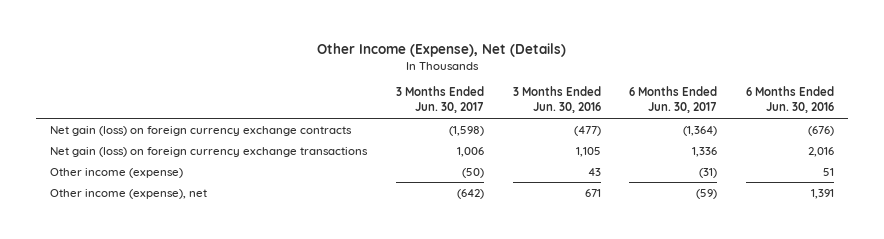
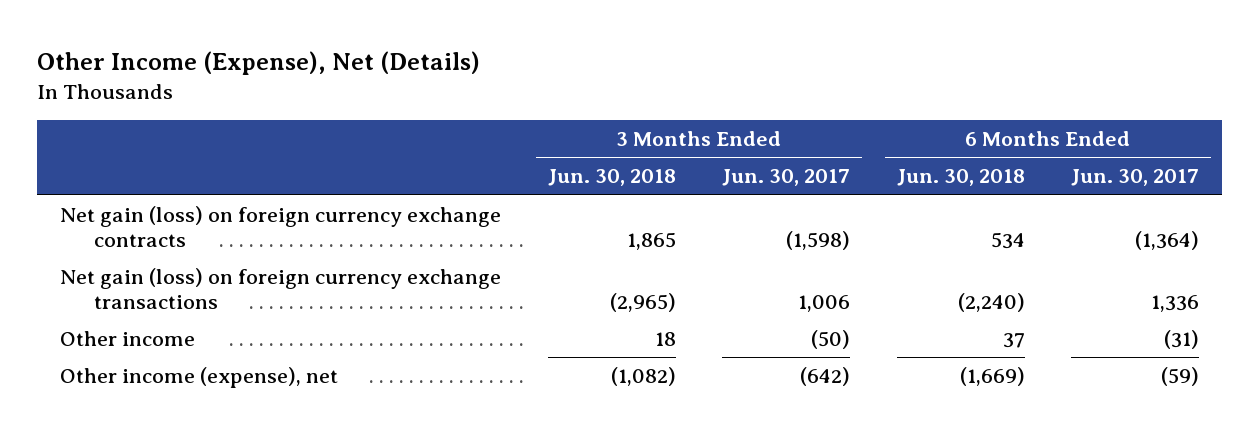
[512,86,601,114] 3 Months Ended Jun. 30, 2016 -> none
[746,86,835,114] 6 Months Ended Jun. 30, 2016 -> none
none -> [547,169,676,187] Jun. 30, 2018
none -> [896,169,1025,187] Jun. 30, 2018
[50,167,184,178] Other income (expense) -> [59,331,195,347] Other income

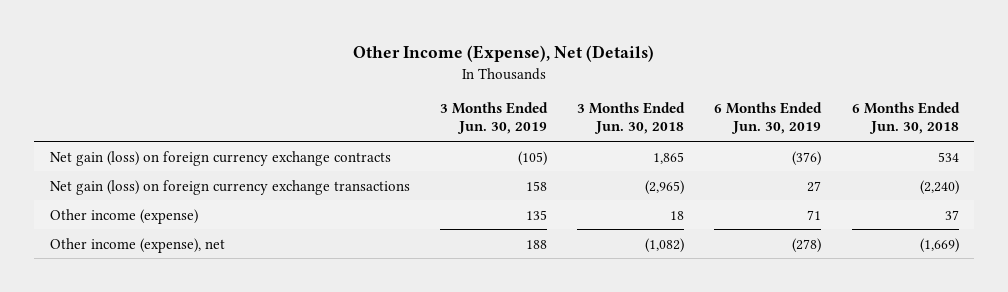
[722,169,851,187] Jun. 30, 2017 -> none
[1071,169,1200,187] Jun. 30, 2017 -> none
none -> [439,102,548,135] 3 Months Ended Jun. 30, 2019
none -> [714,102,823,135] 6 Months Ended Jun. 30, 2019
[59,331,195,347] Other income -> [49,208,198,224] Other income (expense)

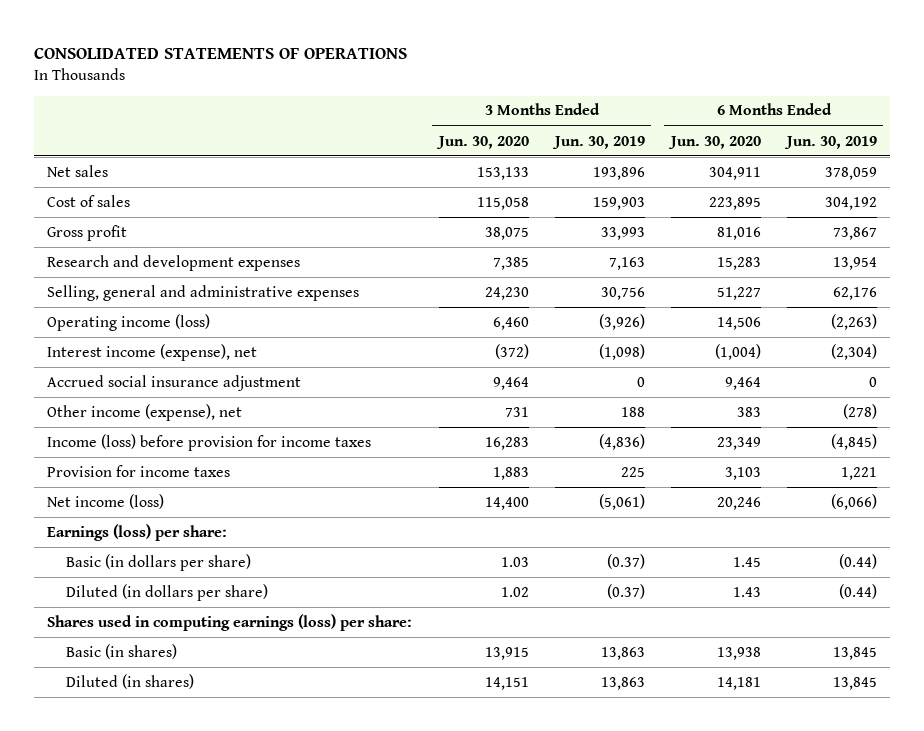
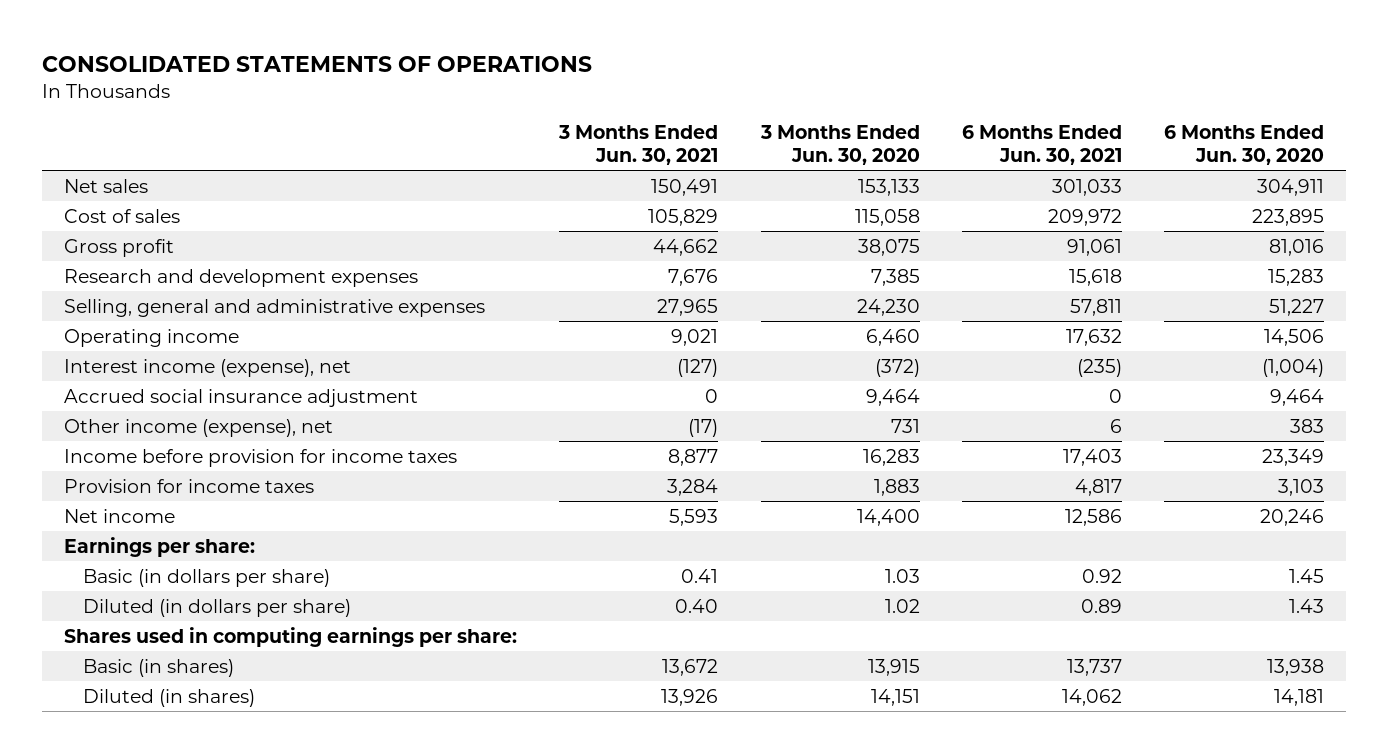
[551,135,645,149] Jun. 30, 2019 -> none
[783,135,877,149] Jun. 30, 2019 -> none
none -> [558,125,719,165] 3 Months Ended Jun. 30, 2021
none -> [962,125,1123,165] 6 Months Ended Jun. 30, 2021
[47,313,211,331] Operating income (loss) -> [63,328,239,347] Operating income
[47,433,372,451] Income (loss) before provision for income taxes -> [63,448,457,467] Income before provision for income taxes
[47,493,165,509] Net income (loss) -> [63,508,175,523] Net income
[47,523,228,541] Earnings (loss) per share: -> [63,536,255,557] Earnings per share:
[47,613,413,631] Shares used in computing earnings (loss) per share: -> [63,626,517,647] Shares used in computing earnings per share:

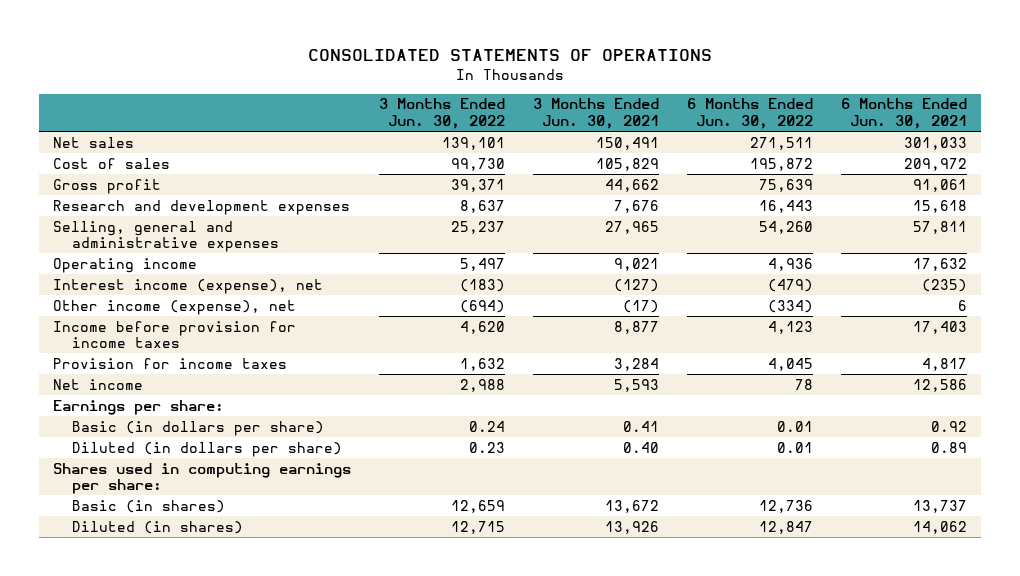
[759,125,920,165] 3 Months Ended Jun. 30, 2020 -> none
[1164,125,1325,165] 6 Months Ended Jun. 30, 2020 -> none
none -> [379,98,506,129] 3 Months Ended Jun. 30, 2022
none -> [686,98,813,129] 6 Months Ended Jun. 30, 2022
[63,388,418,407] Accrued social insurance adjustment -> none

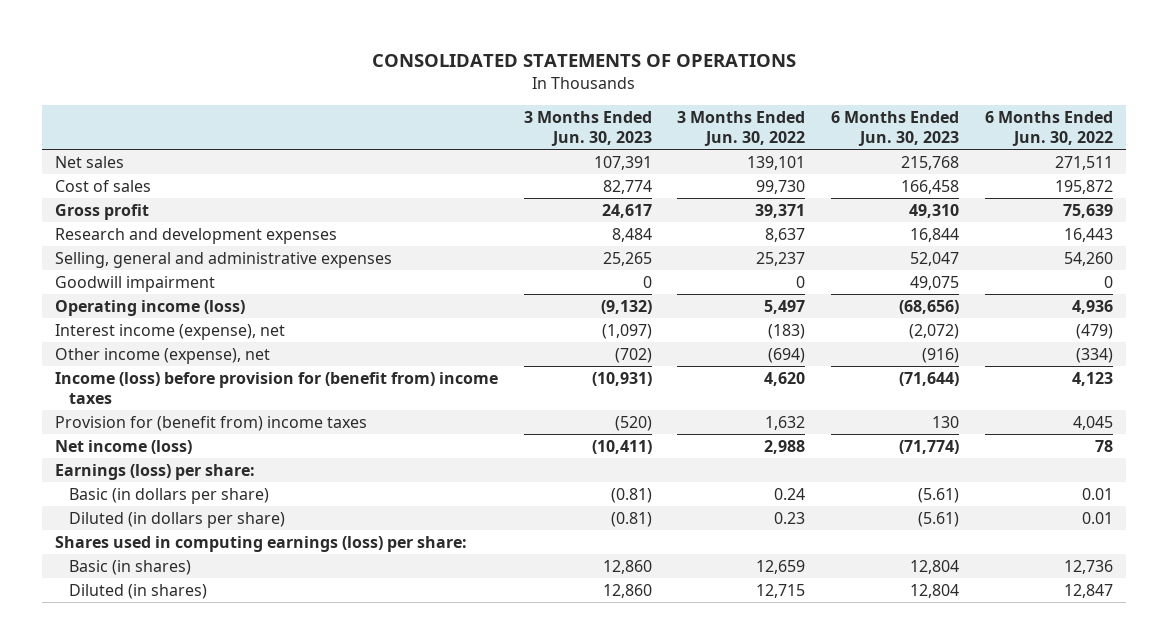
[532,98,659,129] 3 Months Ended Jun. 30, 2021 -> none
[840,98,967,129] 6 Months Ended Jun. 30, 2021 -> none
none -> [523,110,652,146] 3 Months Ended Jun. 30, 2023
none -> [831,110,960,146] 6 Months Ended Jun. 30, 2023
none -> [54,275,215,292] Goodwill impairment
[53,257,198,273] Operating income -> [54,299,245,316] Operating income (loss)
[53,320,297,349] Income before provision for income taxes -> [54,371,498,404] Income (loss) before provision for (benefit from) income taxes
[53,357,288,369] Provision for income taxes -> [54,415,367,431] Provision for (benefit from) income taxes
[53,378,144,390] Net income -> [54,439,192,454] Net income (loss)
[53,399,225,415] Earnings per share: -> [54,463,255,480] Earnings (loss) per share:
[53,462,352,495] Shares used in computing earnings per share: -> [54,535,467,552] Shares used in computing earnings (loss) per share:

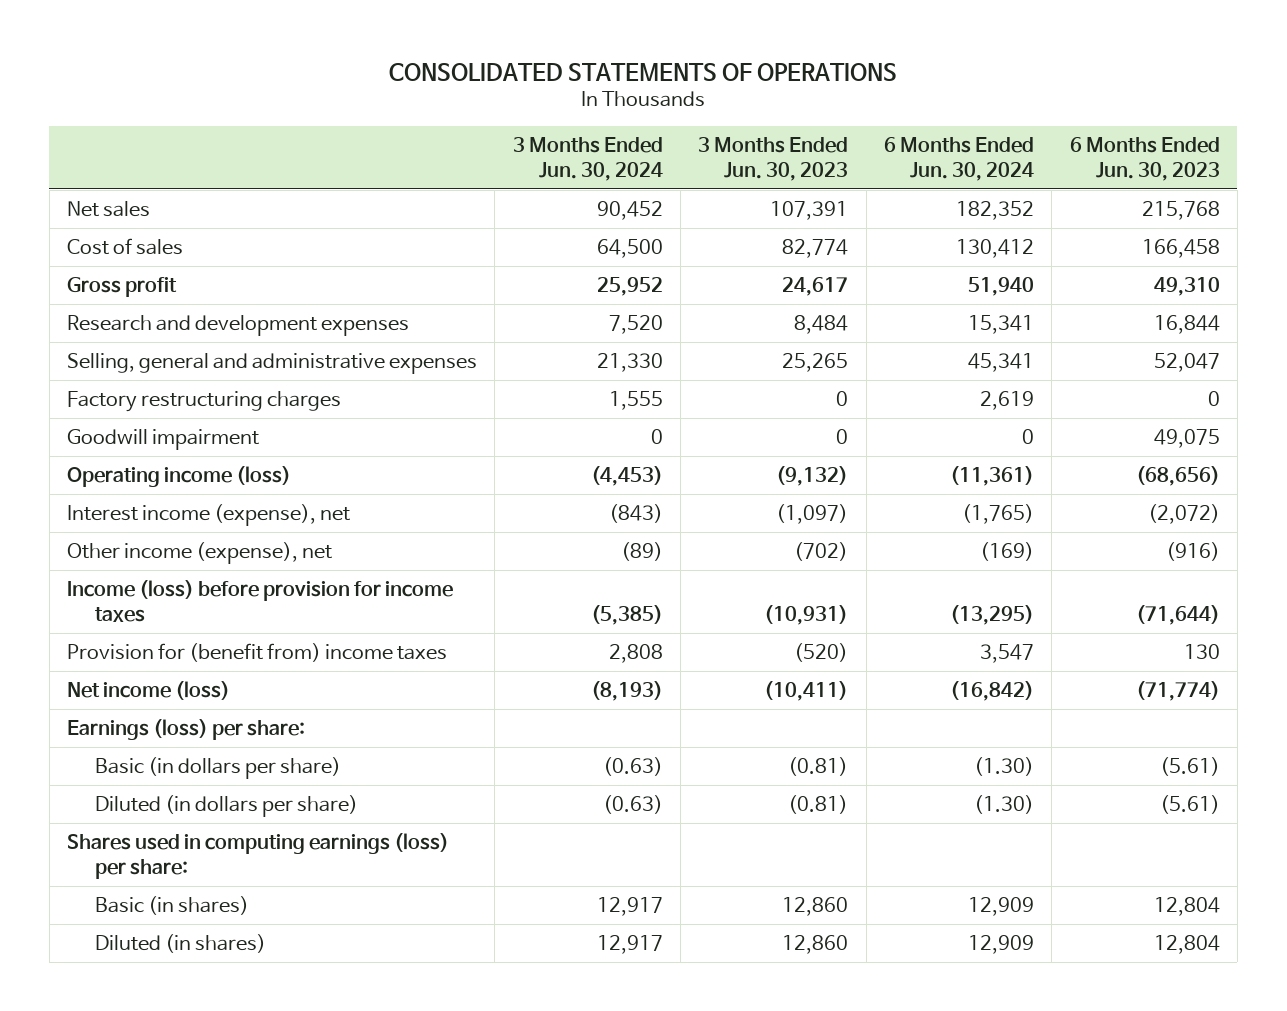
[677,110,806,146] 3 Months Ended Jun. 30, 2022 -> none
[985,110,1114,146] 6 Months Ended Jun. 30, 2022 -> none
none -> [512,136,663,181] 3 Months Ended Jun. 30, 2024
none -> [883,136,1034,181] 6 Months Ended Jun. 30, 2024
none -> [67,391,342,413] Factory restructuring charges
[54,371,498,404] Income (loss) before provision for (benefit from) income taxes -> [67,580,454,622] Income (loss) before provision for income taxes

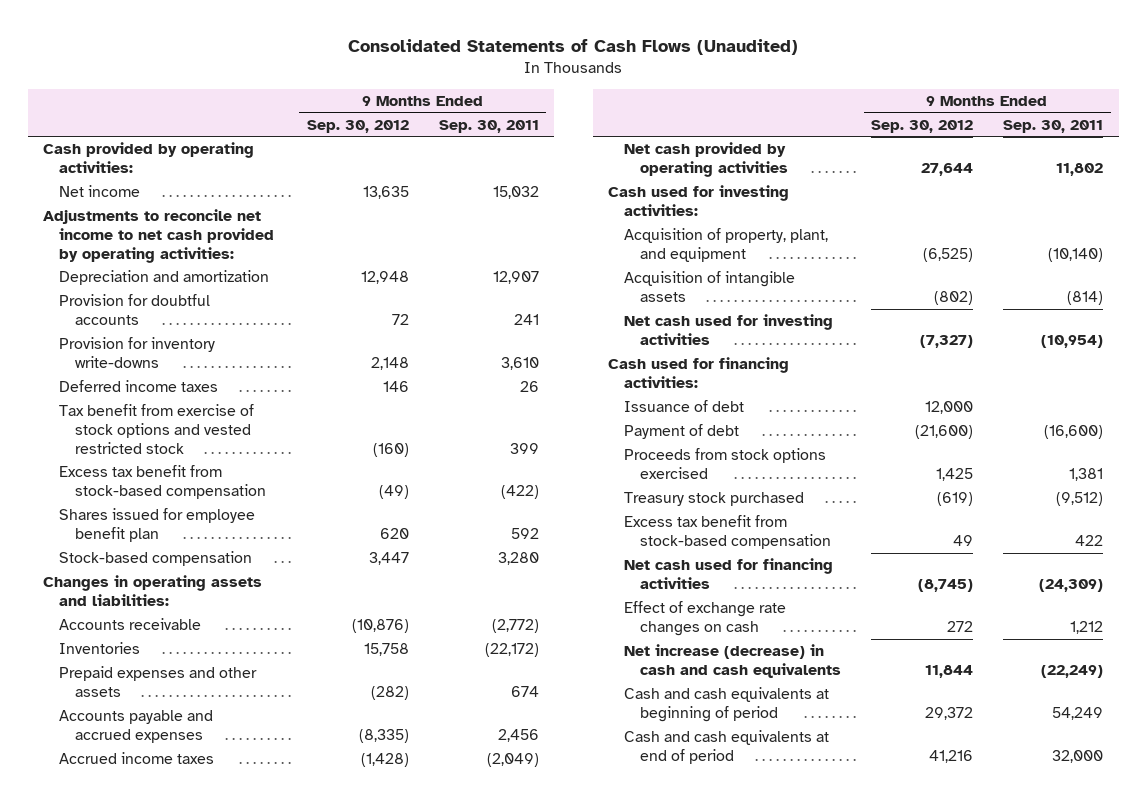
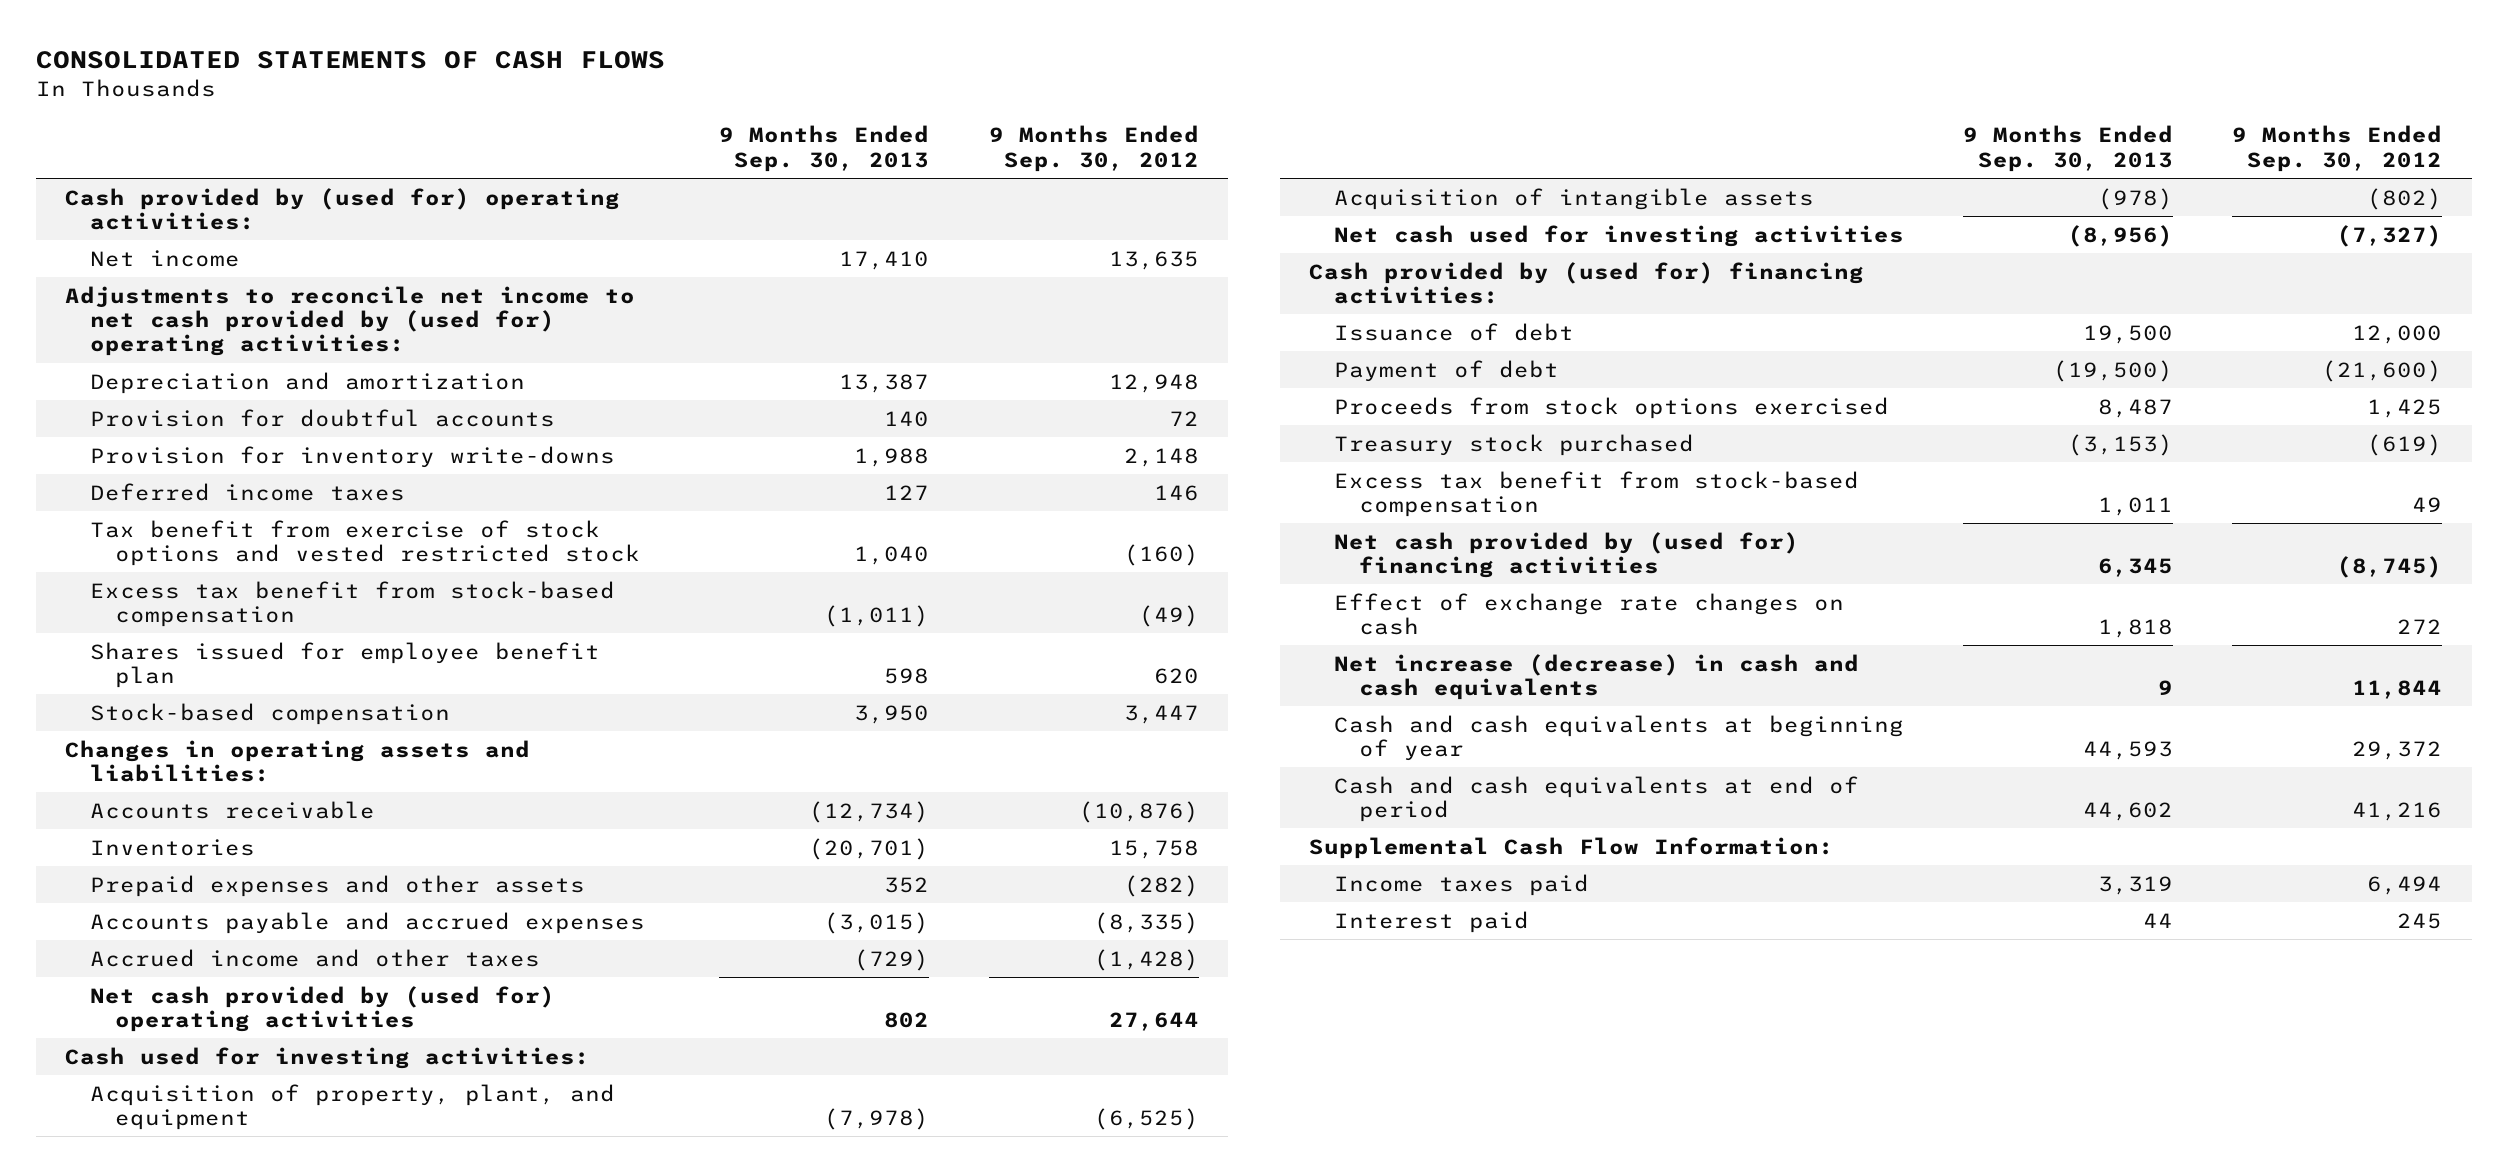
[348,39,799,56] Consolidated Statements of Cash Flows (Unaudited) -> [35,50,665,69] CONSOLIDATED STATEMENTS OF CASH FLOWS
[438,119,539,133] Sep. 30, 2011 -> none
none -> [719,125,930,172] 9 Months Ended Sep. 30, 2013
[42,142,254,173] Cash provided by operating activities: -> [65,187,621,231] Cash provided by (used for) operating activities:
[42,209,275,263] Adjustments to reconcile net income to net cash provided by operating activities: -> [65,285,636,357] Adjustments to reconcile net income to net cash provided by (used for) operating activities:
[59,752,215,765] Accrued income taxes -> [90,948,541,967] Accrued income and other taxes
[623,142,789,177] Net cash provided by operating activities -> [90,985,556,1033] Net cash provided by (used for) operating activities
[607,357,789,388] Cash used for financing activities: -> [1309,261,1865,305] Cash provided by (used for) financing activities:
[623,558,833,589] Net cash used for financing activities -> [1334,531,1800,579] Net cash provided by (used for) financing activities
[623,687,829,722] Cash and cash equivalents at beginning of period -> [1334,714,1905,762] Cash and cash equivalents at beginning of year
none -> [1309,836,1835,859] Supplemental Cash Flow Information:
none -> [1334,873,1590,896] Income taxes paid
none -> [1334,910,1530,933] Interest paid

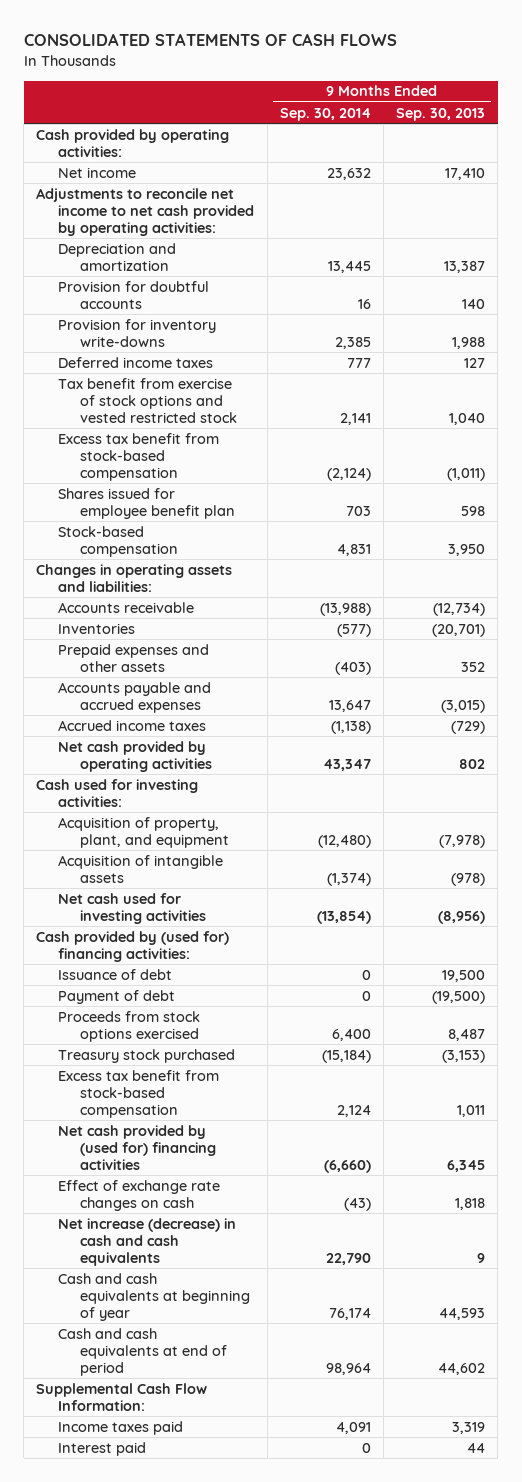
[988,125,1199,172] 9 Months Ended Sep. 30, 2012 -> none
none -> [279,107,371,121] Sep. 30, 2014
[65,187,621,231] Cash provided by (used for) operating activities: -> [36,128,230,157] Cash provided by operating activities:
[65,285,636,357] Adjustments to reconcile net income to net cash provided by (used for) operating activities: -> [36,187,255,236] Adjustments to reconcile net income to net cash provided by operating activities:
[90,948,541,967] Accrued income and other taxes -> [58,719,207,731] Accrued income taxes
[90,985,556,1033] Net cash provided by (used for) operating activities -> [58,740,213,772] Net cash provided by operating activities

